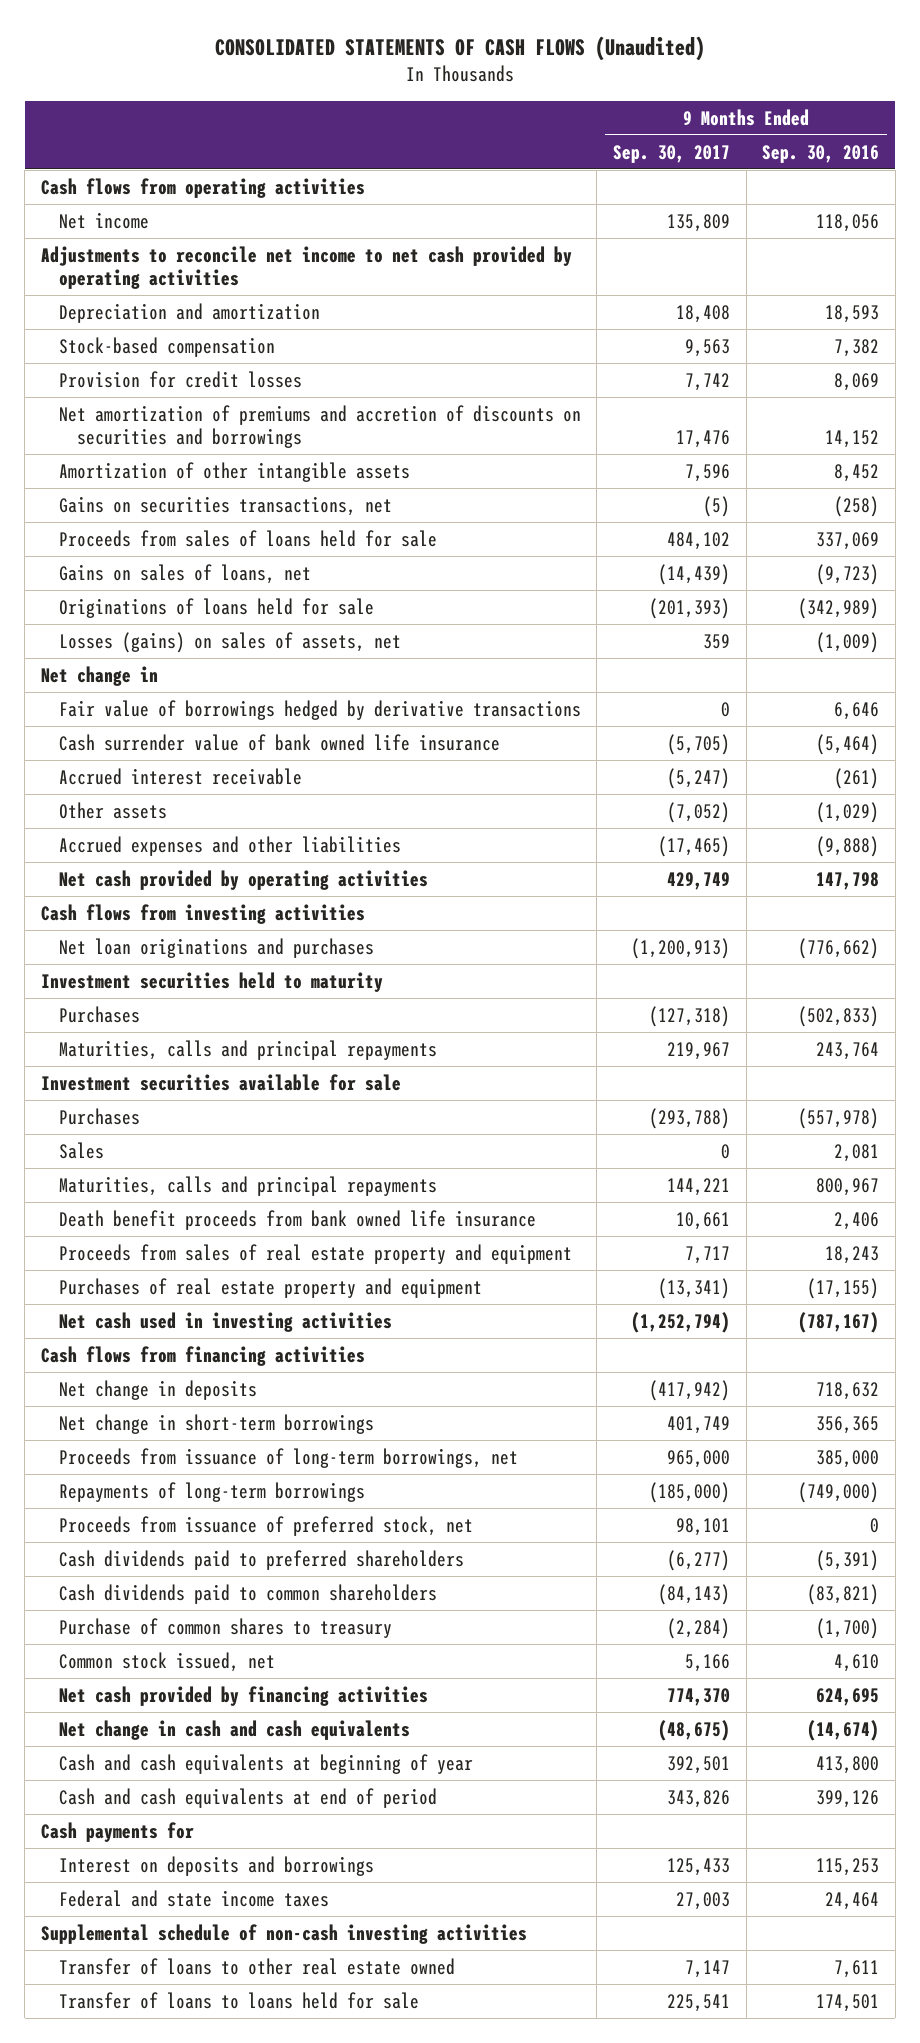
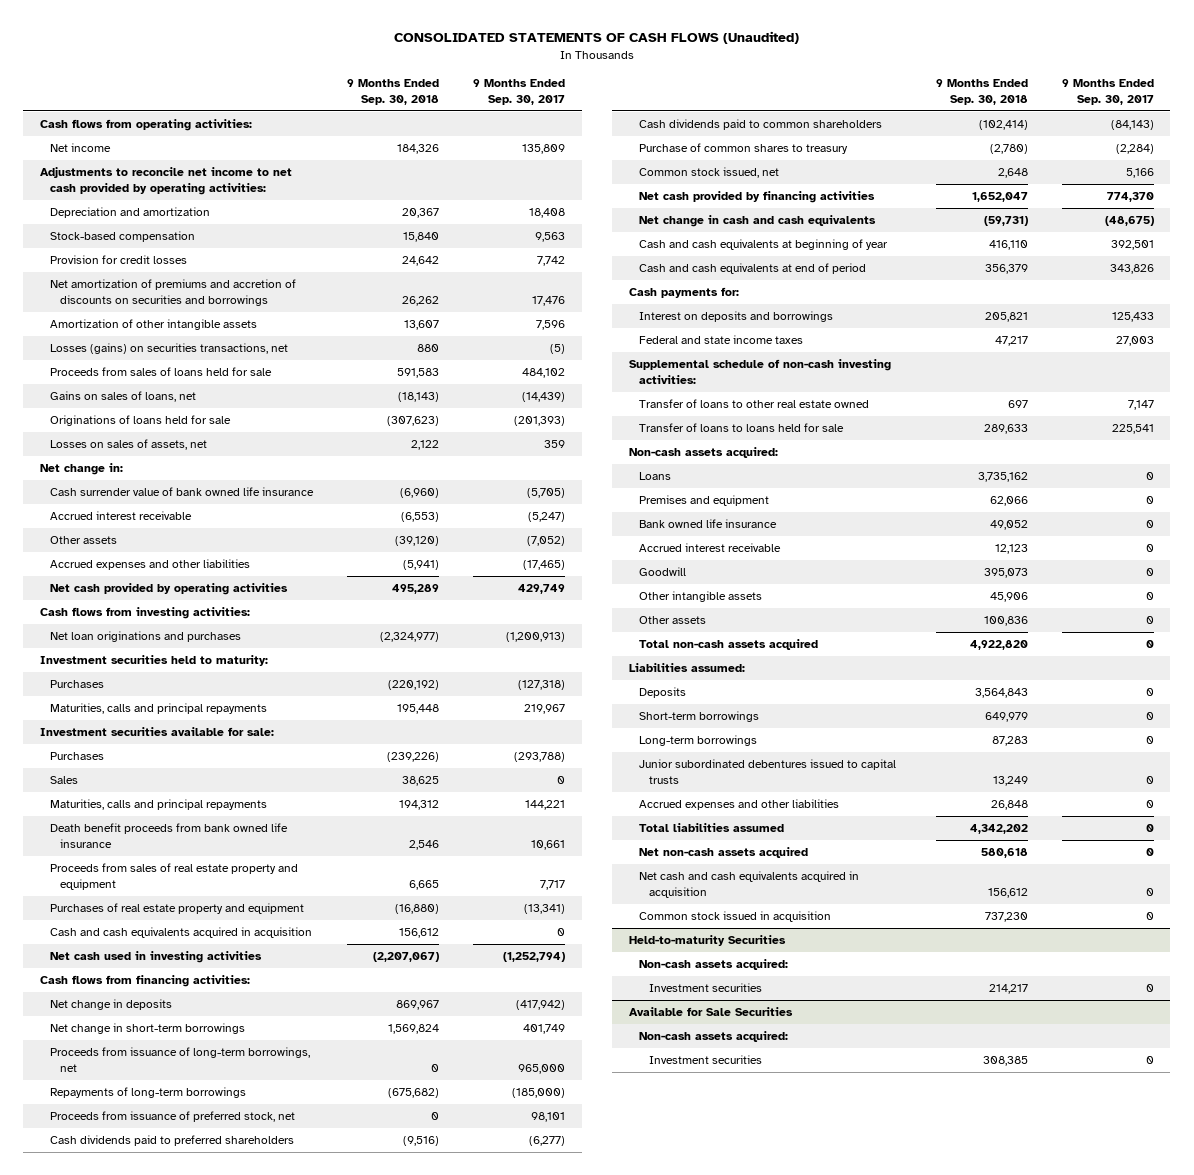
[762,144,880,163] Sep. 30, 2016 -> none
none -> [346,79,439,105] 9 Months Ended Sep. 30, 2018
[40,177,365,198] Cash flows from operating activities -> [40,119,253,132] Cash flows from operating activities:
[40,245,572,289] Adjustments to reconcile net income to net cash provided by operating activities -> [40,167,293,195] Adjustments to reconcile net income to net cash provided by operating activities:
[58,495,392,516] Gains on securities transactions, net -> [50,343,289,355] Losses (gains) on securities transactions, net
[58,699,581,720] Fair value of borrowings hedged by derivative transactions -> none
[58,631,401,653] Losses (gains) on sales of assets, net -> [50,439,208,451] Losses on sales of assets, net
[40,665,158,686] Net change in -> [40,463,124,476] Net change in:
[40,903,365,924] Cash flows from investing activities -> [40,607,251,620] Cash flows from investing activities:
[40,971,383,992] Investment securities held to maturity -> [40,655,269,667] Investment securities held to maturity:
[40,1073,401,1091] Investment securities available for sale -> [40,727,275,737] Investment securities available for sale:
none -> [50,927,313,939] Cash and cash equivalents acquired in acquisition
[40,1345,365,1366] Cash flows from financing activities -> [40,975,251,988] Cash flows from financing activities:
[40,1821,194,1842] Cash payments for -> [629,287,740,299] Cash payments for:
[40,1923,527,1944] Supplemental schedule of non-cash investing activities -> [629,359,892,384] Supplemental schedule of non-cash investing activities:
none -> [629,447,779,459] Non-cash assets acquired:
none -> [638,472,671,481] Loans
none -> [638,495,769,507] Premises and equipment
none -> [638,519,777,529] Bank owned life insurance
none -> [638,543,781,553] Accrued interest receivable
none -> [638,567,686,577] Goodwill
none -> [638,591,762,603] Other intangible assets
none -> [638,616,706,625] Other assets
none -> [638,639,818,651] Total non-cash assets acquired
none -> [629,663,746,673] Liabilities assumed:
none -> [638,687,686,699] Deposits
none -> [638,711,759,723] Short-term borrowings
none -> [638,735,757,747] Long-term borrowings
none -> [638,759,896,784] Junior subordinated debentures issued to capital trusts
none -> [638,799,839,811] Accrued expenses and other liabilities
none -> [638,823,784,833] Total liabilities assumed
none -> [638,847,808,859] Net non-cash assets acquired
none -> [638,871,859,898] Net cash and cash equivalents acquired in acquisition
none -> [638,911,831,923] Common stock issued in acquisition
none -> [629,935,787,947] Held-to-maturity Securities
none -> [638,959,788,971] Non-cash assets acquired:
none -> [648,983,762,993] Investment securities
none -> [629,1007,794,1017] Available for Sale Securities
none -> [638,1031,788,1043] Non-cash assets acquired:
none -> [648,1055,762,1065] Investment securities

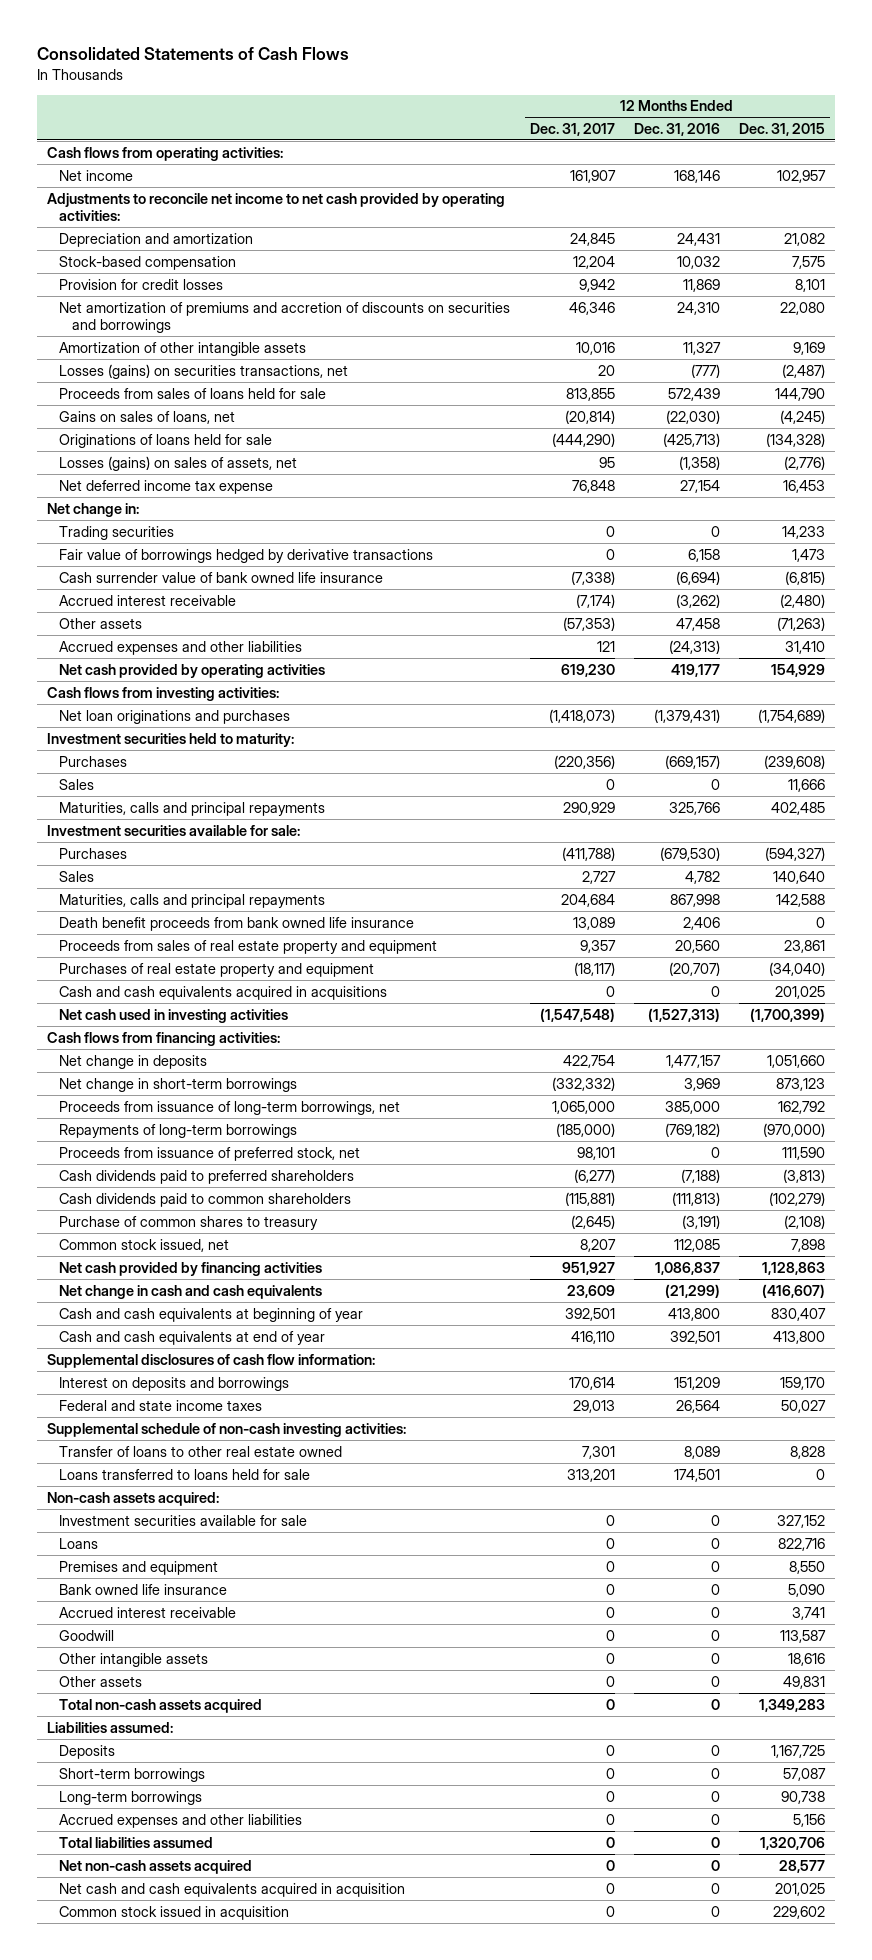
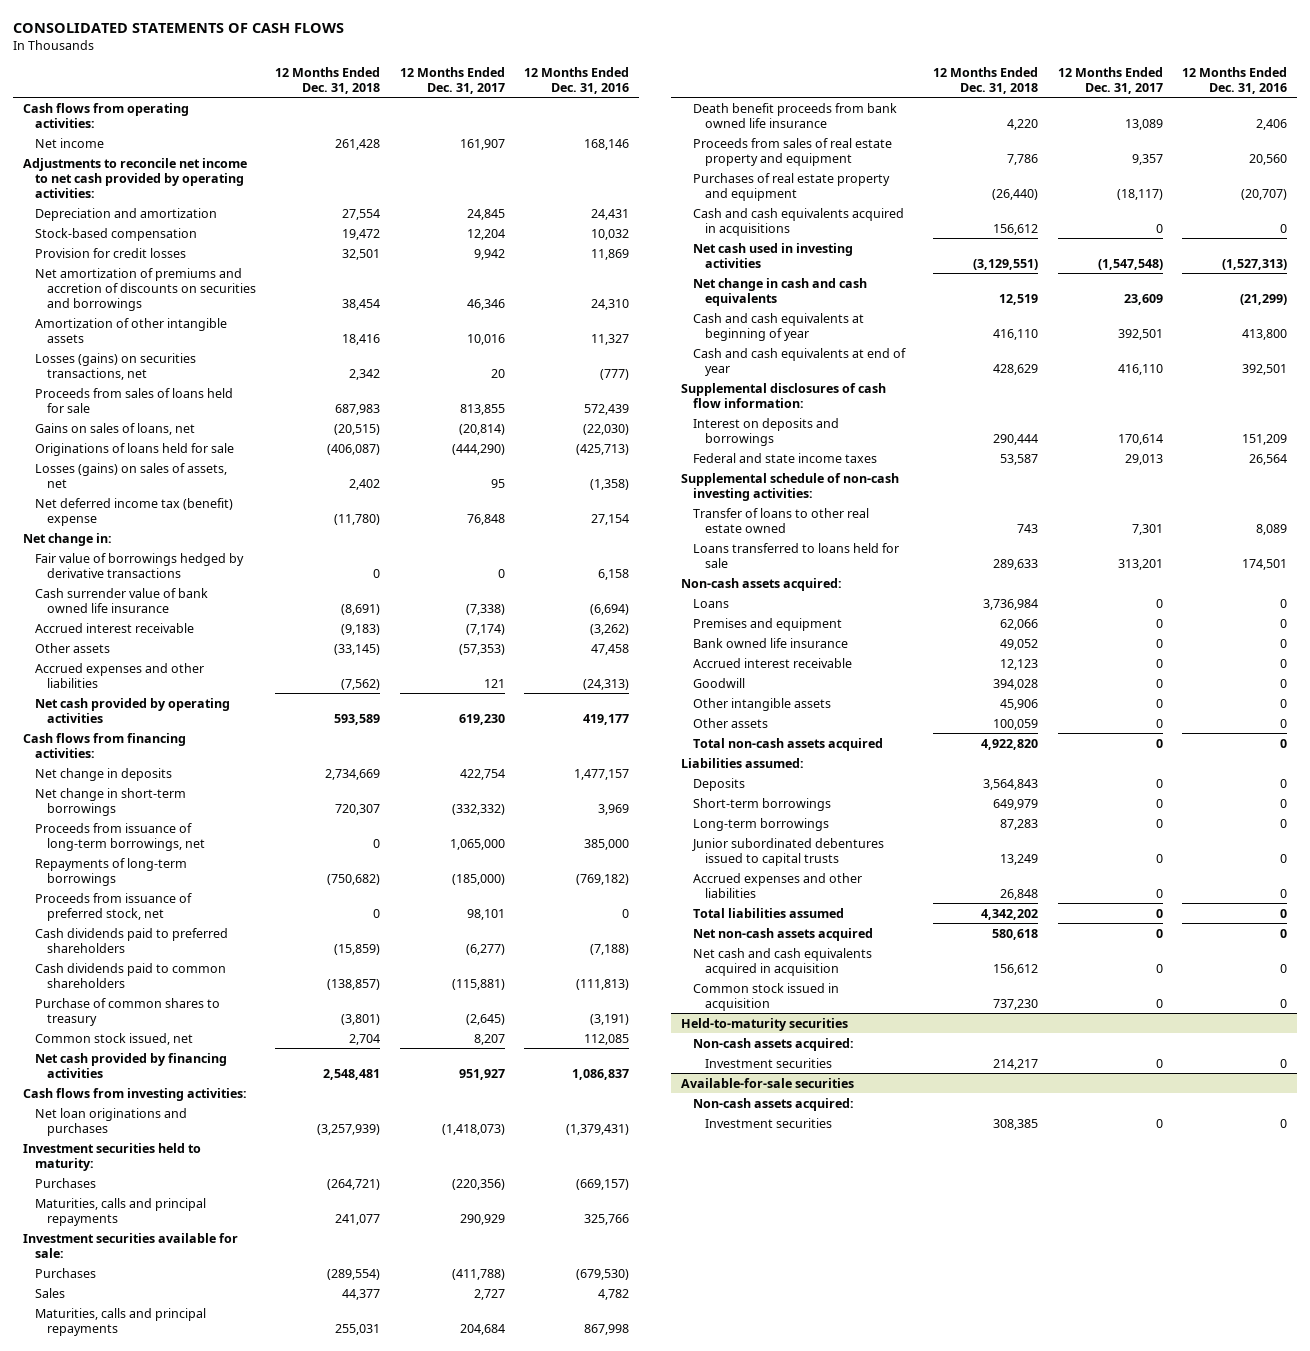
[37,47,350,61] Consolidated Statements of Cash Flows -> [13,22,345,33] CONSOLIDATED STATEMENTS OF CASH FLOWS
[738,122,825,136] Dec. 31, 2015 -> none
none -> [275,66,381,95] 12 Months Ended Dec. 31, 2018
[59,479,274,494] Net deferred income tax expense -> [34,497,233,526] Net deferred income tax (benefit) expense
[59,525,175,540] Trading securities -> none
[47,1031,281,1046] Cash flows from financing activities: -> [22,732,186,758] Cash flows from financing activities:
[59,1054,208,1069] Net change in deposits -> [34,767,172,781] Net change in deposits
[59,1077,298,1092] Net change in short-term borrowings -> [34,787,186,816] Net change in short-term borrowings
[59,1100,401,1115] Proceeds from issuance of long-term borrowings, net -> [34,822,206,851] Proceeds from issuance of long-term borrowings, net
[59,1123,298,1138] Repayments of long-term borrowings -> [34,857,187,886] Repayments of long-term borrowings
[59,1146,361,1161] Proceeds from issuance of preferred stock, net -> [34,892,192,921] Proceeds from issuance of preferred stock, net
[59,1169,355,1184] Cash dividends paid to preferred shareholders -> [34,927,228,953] Cash dividends paid to preferred shareholders
[59,1192,352,1207] Cash dividends paid to common shareholders -> [34,962,226,988] Cash dividends paid to common shareholders
[59,1215,319,1230] Purchase of common shares to treasury -> [34,997,220,1026] Purchase of common shares to treasury
[59,1238,230,1252] Common stock issued, net -> [34,1032,193,1045] Common stock issued, net
[59,1261,323,1276] Net cash provided by financing activities -> [34,1052,227,1078] Net cash provided by financing activities
[59,778,95,790] Sales -> none
[59,1514,308,1526] Investment securities available for sale -> none
none -> [691,837,884,866] Junior subordinated debentures issued to capital trusts
none -> [680,1017,848,1031] Held-to-maturity securities
none -> [692,1037,854,1051] Non-cash assets acquired:
none -> [704,1057,832,1068] Investment securities
none -> [680,1077,854,1088] Available-for-sale securities
none -> [692,1097,854,1111] Non-cash assets acquired:
none -> [704,1117,832,1128] Investment securities

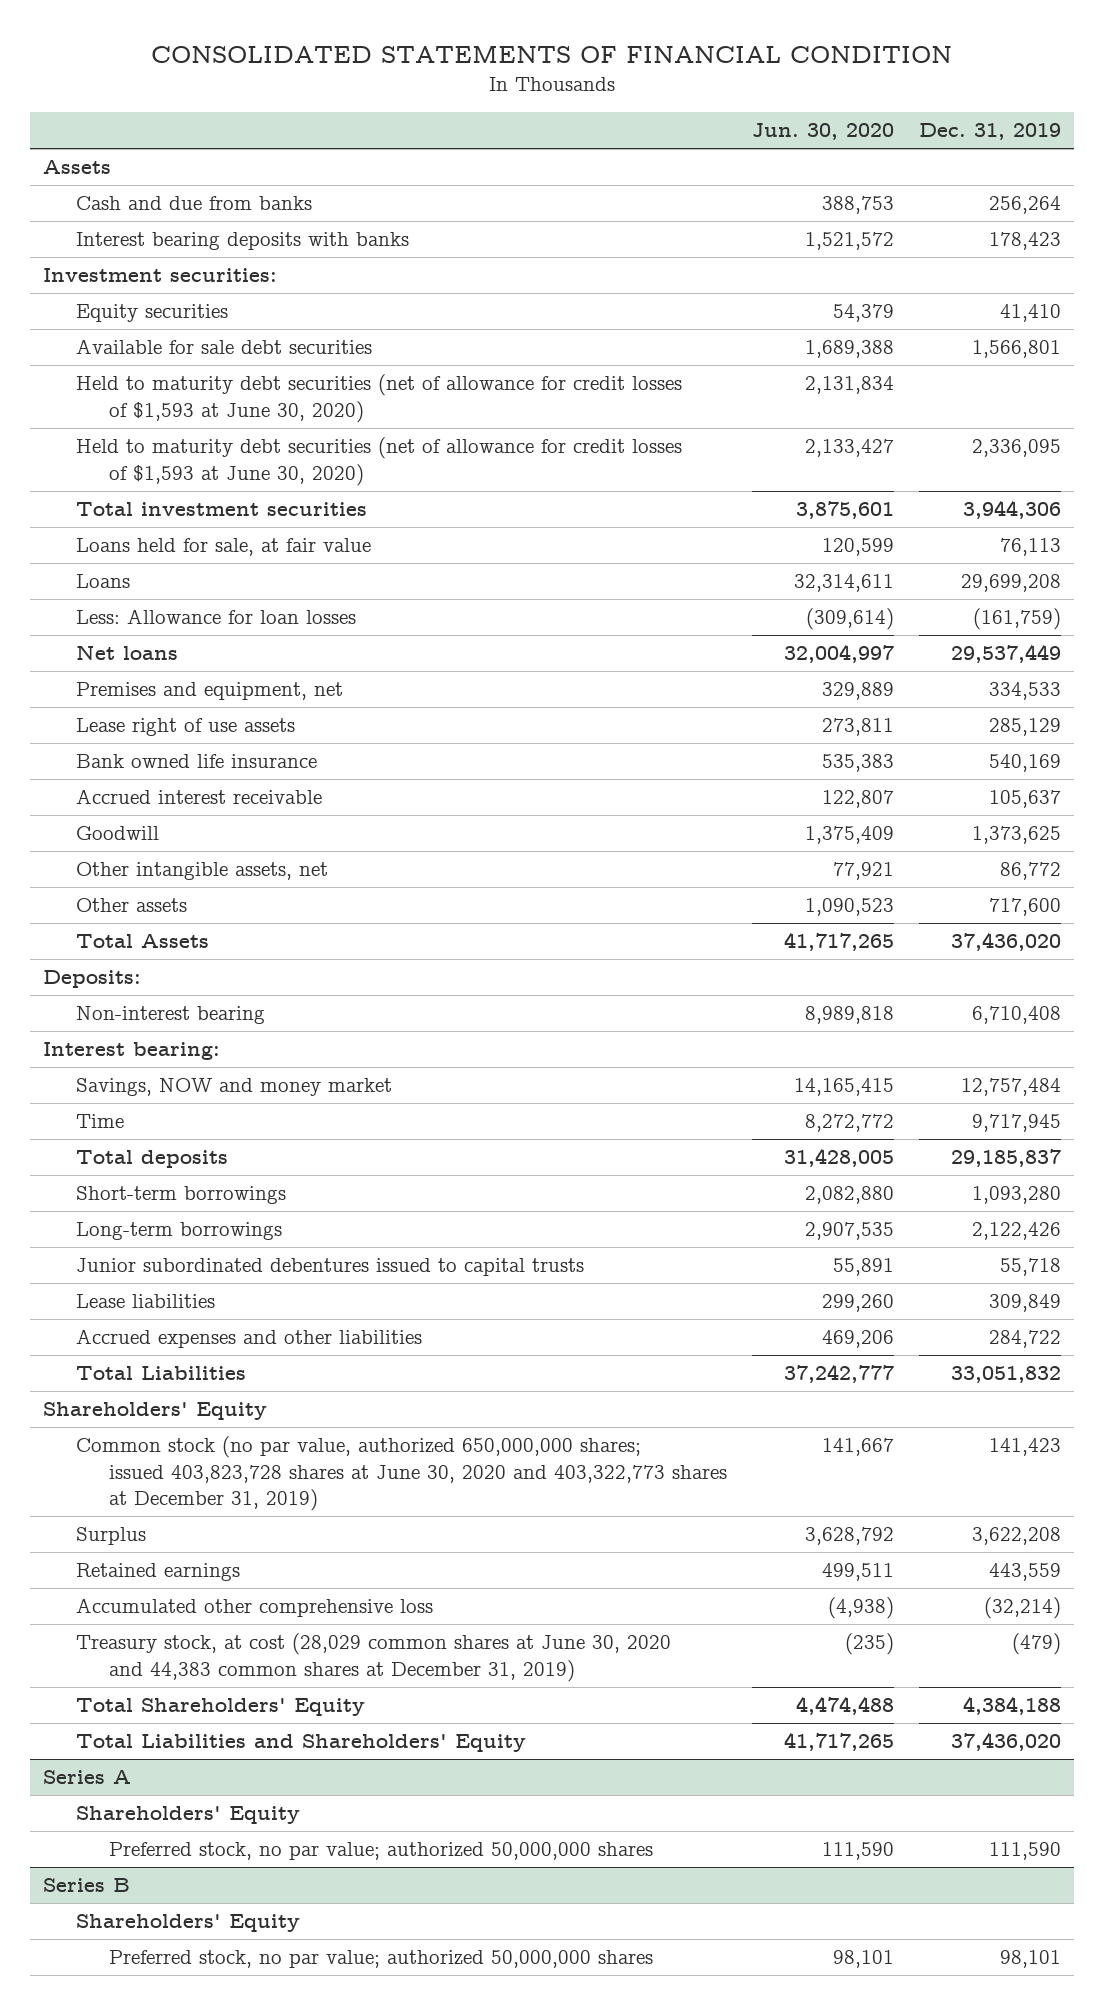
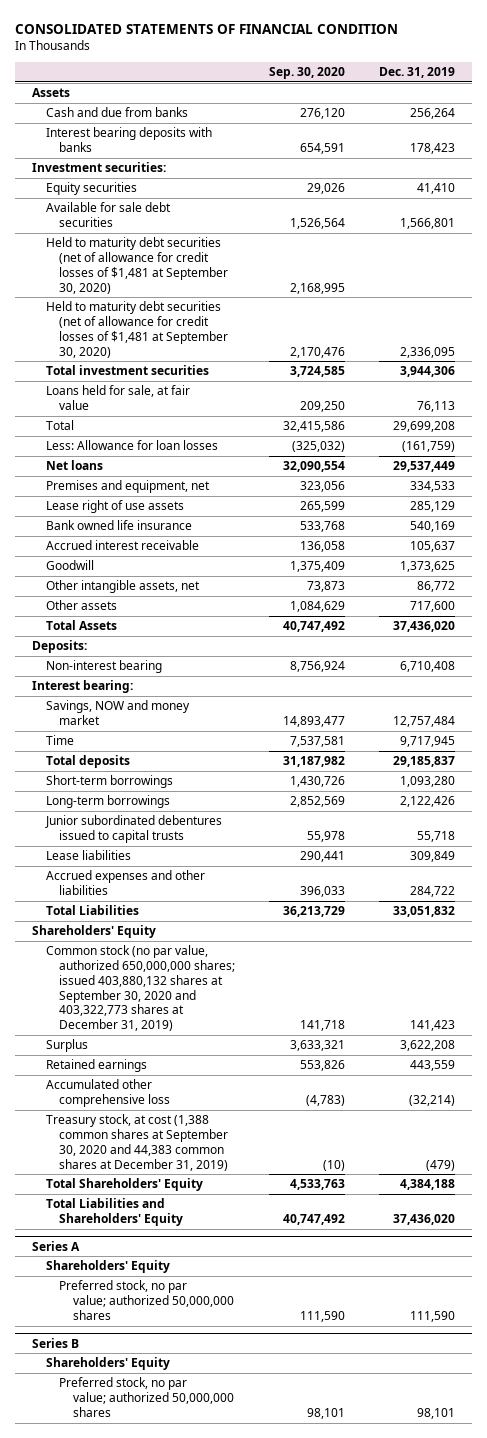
[751,123,894,141] Jun. 30, 2020 -> none
none -> [268,66,345,79] Sep. 30, 2020
[75,374,682,423] Held to maturity debt securities (net of allowance for credit losses of $1,593 at June 30, 2020) -> [45,237,229,294] Held to maturity debt securities (net of allowance for credit losses of $1,481 at September 30, 2020)
[75,437,682,486] Held to maturity debt securities (net of allowance for credit losses of $1,593 at June 30, 2020) -> [45,301,229,358] Held to maturity debt securities (net of allowance for credit losses of $1,481 at September 30, 2020)
[75,574,130,589] Loans -> [45,420,74,431] Total
[75,1436,727,1512] Common stock (no par value, authorized 650,000,000 shares; issued 403,823,728 shares at June 30, 2020 and 403,322,773 shares at December 31, 2019) -> [45,945,236,1032] Common stock (no par value, authorized 650,000,000 shares; issued 403,880,132 shares at September 30, 2020 and 403,322,773 shares at December 31, 2019)
[75,1633,671,1682] Treasury stock, at cost (28,029 common shares at June 30, 2020 and 44,383 common shares at December 31, 2019) -> [45,1114,229,1171] Treasury stock, at cost (1,388 common shares at September 30, 2020 and 44,383 common shares at December 31, 2019)

